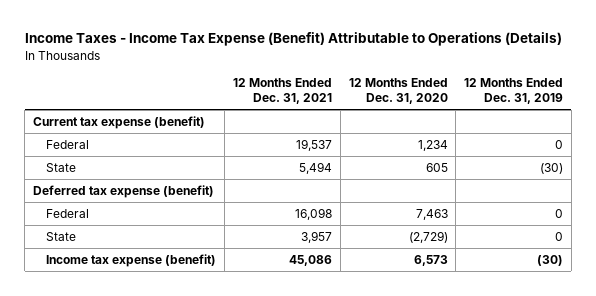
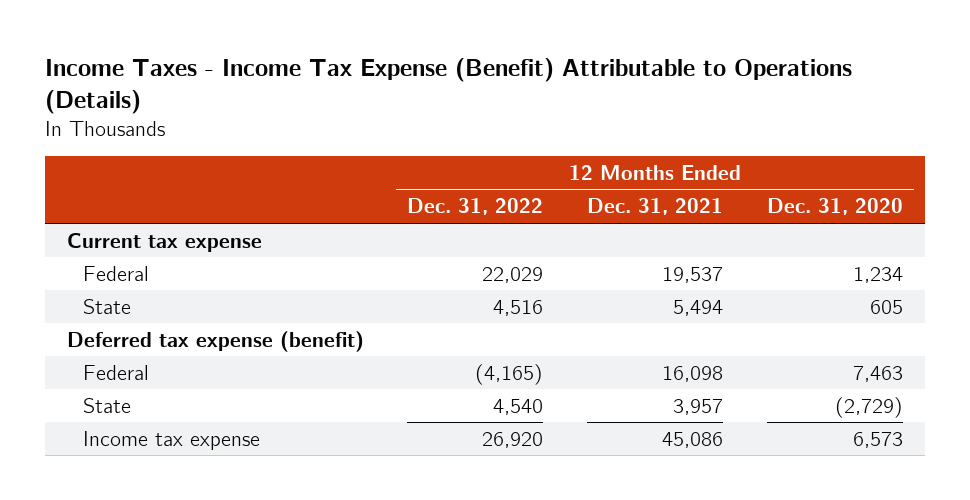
[464,78,564,105] 12 Months Ended Dec. 31, 2019 -> none
none -> [407,198,544,216] Dec. 31, 2022
[33,115,206,129] Current tax expense (benefit) -> [66,232,262,252] Current tax expense
[46,253,217,267] Income tax expense (benefit) -> [82,430,260,450] Income tax expense

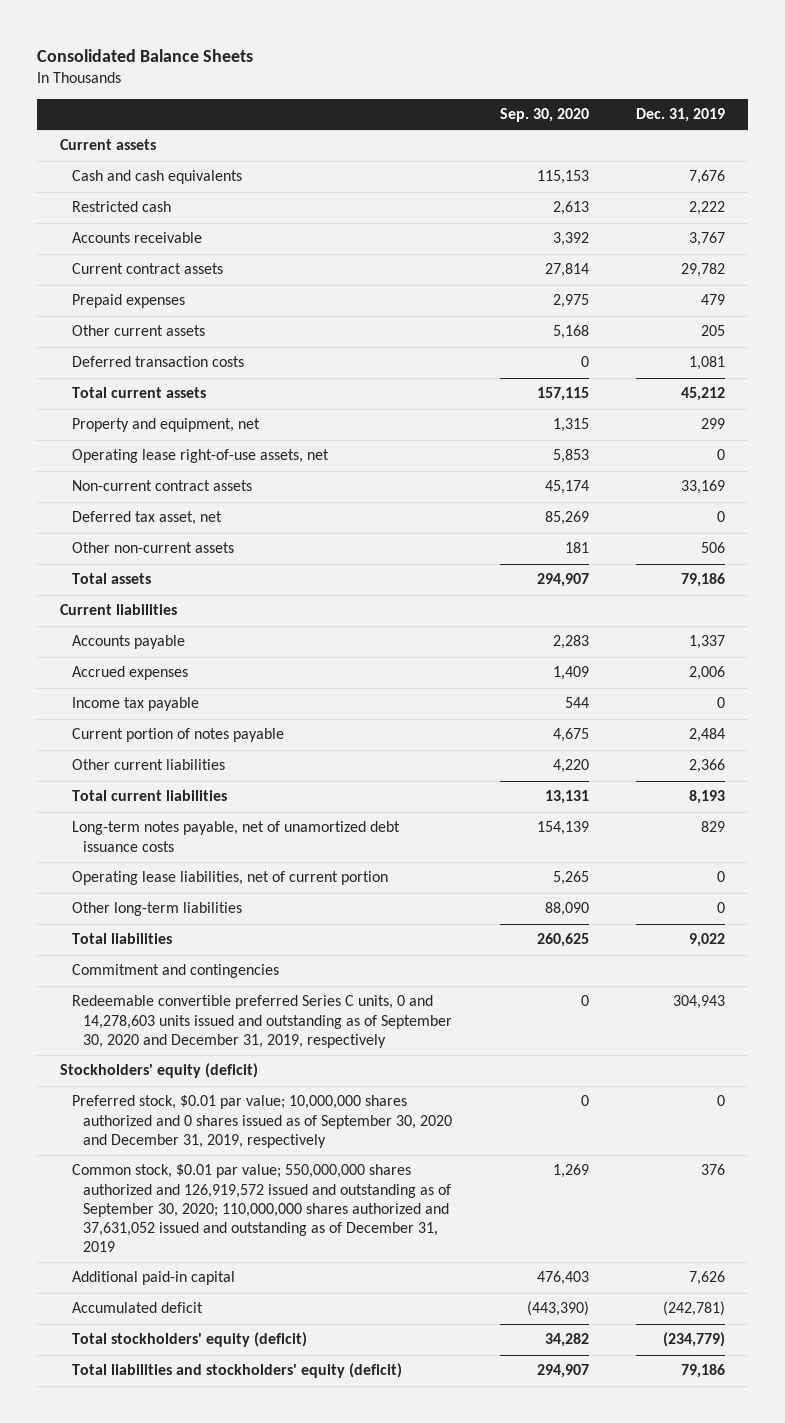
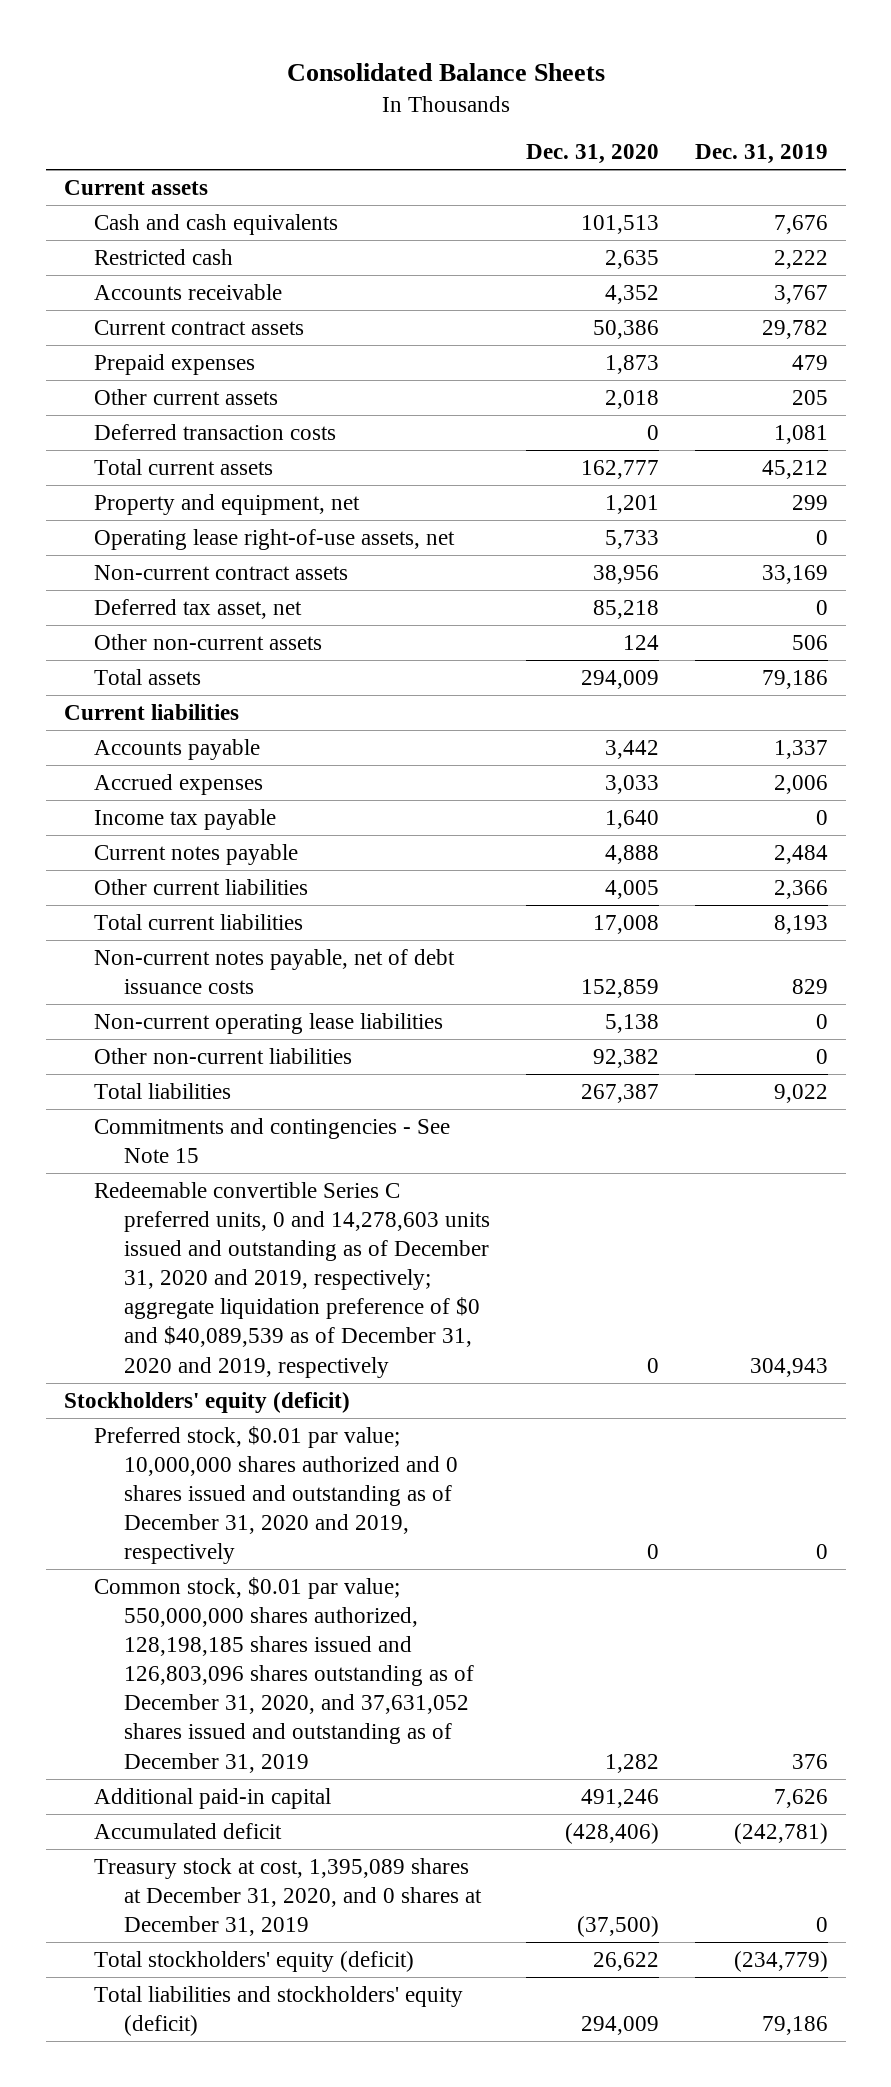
[499,108,589,123] Sep. 30, 2020 -> none
none -> [525,144,659,165] Dec. 31, 2020
[71,728,284,743] Current portion of notes payable -> [93,843,298,865] Current notes payable
[71,821,400,852] Long-term notes payable, net of unamortized debt issuance costs -> [93,948,455,994] Non-current notes payable, net of debt issuance costs
[71,871,388,886] Operating lease liabilities, net of current portion -> [93,1012,443,1034] Non-current operating lease liabilities
[71,902,242,917] Other long-term liabilities -> [93,1047,352,1064] Other non-current liabilities
[71,964,279,979] Commitment and contingencies -> [93,1117,450,1163] Commitments and contingencies - See Note 15
[71,995,453,1048] Redeemable convertible preferred Series C units, 0 and 14,278,603 units issued and outstanding as of September 30, 2020 and December 31, 2019, respectively -> [93,1181,490,1378] Redeemable convertible Series C preferred units, 0 and 14,278,603 units issued and outstanding as of December 31, 2020 and 2019, respectively; aggregate liquidation preference of $0 and $40,089,539 as of December 31, 2020 and 2019, respectively
[71,1095,453,1148] Preferred stock, $0.01 par value; 10,000,000 shares authorized and 0 shares issued as of September 30, 2020 and December 31, 2019, respectively -> [93,1425,458,1565] Preferred stock, $0.01 par value; 10,000,000 shares authorized and 0 shares issued and outstanding as of December 31, 2020 and 2019, respectively
[71,1164,452,1253] Common stock, $0.01 par value; 550,000,000 shares authorized and 126,919,572 issued and outstanding as of September 30, 2020; 110,000,000 shares authorized and 37,631,052 issued and outstanding as of December 31, 2019 -> [93,1576,474,1773] Common stock, $0.01 par value; 550,000,000 shares authorized, 128,198,185 shares issued and 126,803,096 shares outstanding as of December 31, 2020, and 37,631,052 shares issued and outstanding as of December 31, 2019
none -> [93,1857,482,1937] Treasury stock at cost, 1,395,089 shares at December 31, 2020, and 0 shares at December 31, 2019

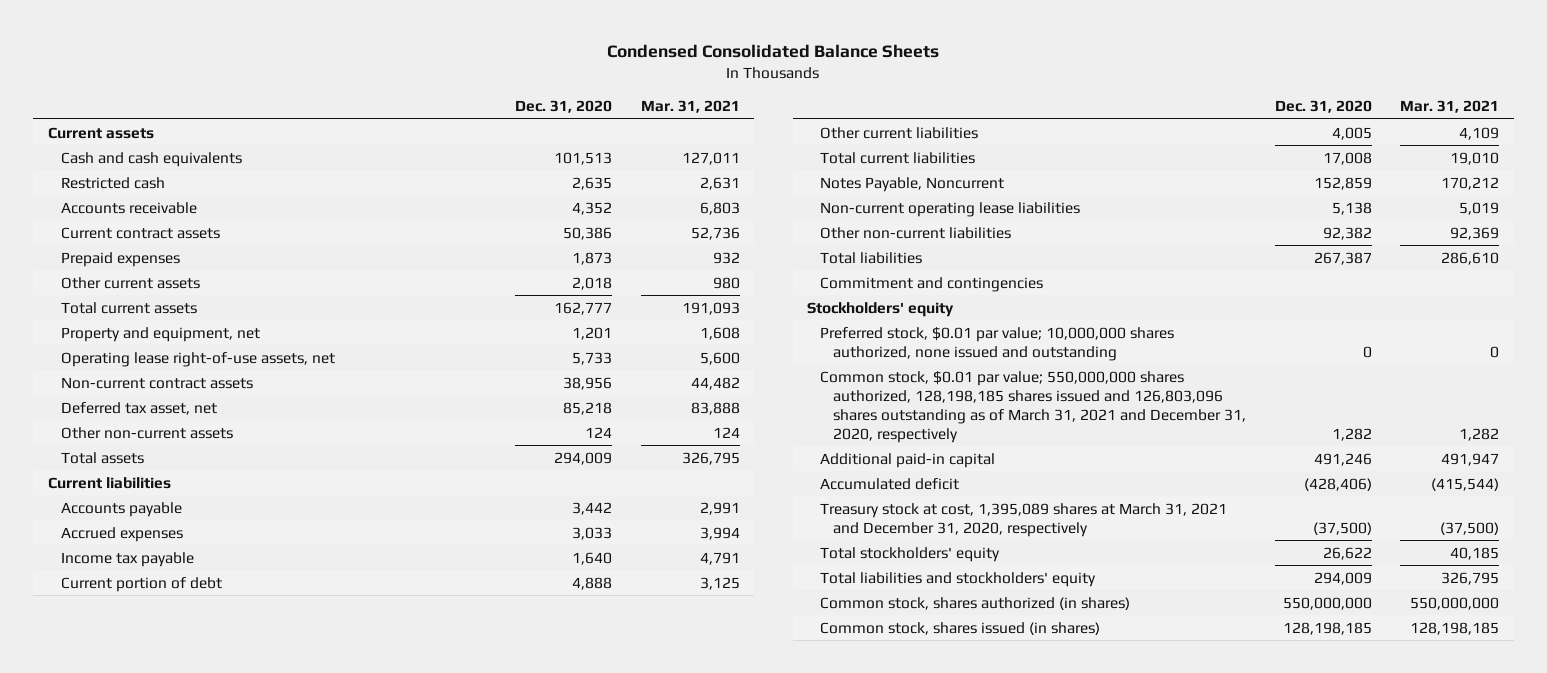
[286,63,605,82] Consolidated Balance Sheets -> [607,44,940,59] Condensed Consolidated Balance Sheets
[694,144,828,165] Dec. 31, 2019 -> none
none -> [640,100,740,114] Mar. 31, 2021
[93,423,336,440] Deferred transaction costs -> none
[93,843,298,865] Current notes payable -> [60,576,222,592] Current portion of debt
[93,948,455,994] Non-current notes payable, net of debt issuance costs -> [820,176,1005,192] Notes Payable, Noncurrent
[93,1181,490,1378] Redeemable convertible Series C preferred units, 0 and 14,278,603 units issued and outstanding as of December 31, 2020 and 2019, respectively; aggregate liquidation preference of $0 and $40,089,539 as of December 31, 2020 and 2019, respectively -> none
[93,1117,450,1163] Commitments and contingencies - See Note 15 -> [820,276,1044,292] Commitment and contingencies
[63,1391,350,1413] Stockholders' equity (deficit) -> [807,301,955,317] Stockholders' equity
[93,1425,458,1565] Preferred stock, $0.01 par value; 10,000,000 shares authorized and 0 shares issued and outstanding as of December 31, 2020 and 2019, respectively -> [820,326,1175,361] Preferred stock, $0.01 par value; 10,000,000 shares authorized, none issued and outstanding
[93,1576,474,1773] Common stock, $0.01 par value; 550,000,000 shares authorized, 128,198,185 shares issued and 126,803,096 shares outstanding as of December 31, 2020, and 37,631,052 shares issued and outstanding as of December 31, 2019 -> [820,370,1247,443] Common stock, $0.01 par value; 550,000,000 shares authorized, 128,198,185 shares issued and 126,803,096 shares outstanding as of March 31, 2021 and December 31, 2020, respectively
[93,1857,482,1937] Treasury stock at cost, 1,395,089 shares at December 31, 2020, and 0 shares at December 31, 2019 -> [820,502,1228,537] Treasury stock at cost, 1,395,089 shares at March 31, 2021 and December 31, 2020, respectively
[93,1950,414,1972] Total stockholders' equity (deficit) -> [820,546,1001,562] Total stockholders' equity
[93,1985,463,2036] Total liabilities and stockholders' equity (deficit) -> [820,571,1097,587] Total liabilities and stockholders' equity
none -> [820,596,1131,610] Common stock, shares authorized (in shares)
none -> [820,621,1101,635] Common stock, shares issued (in shares)

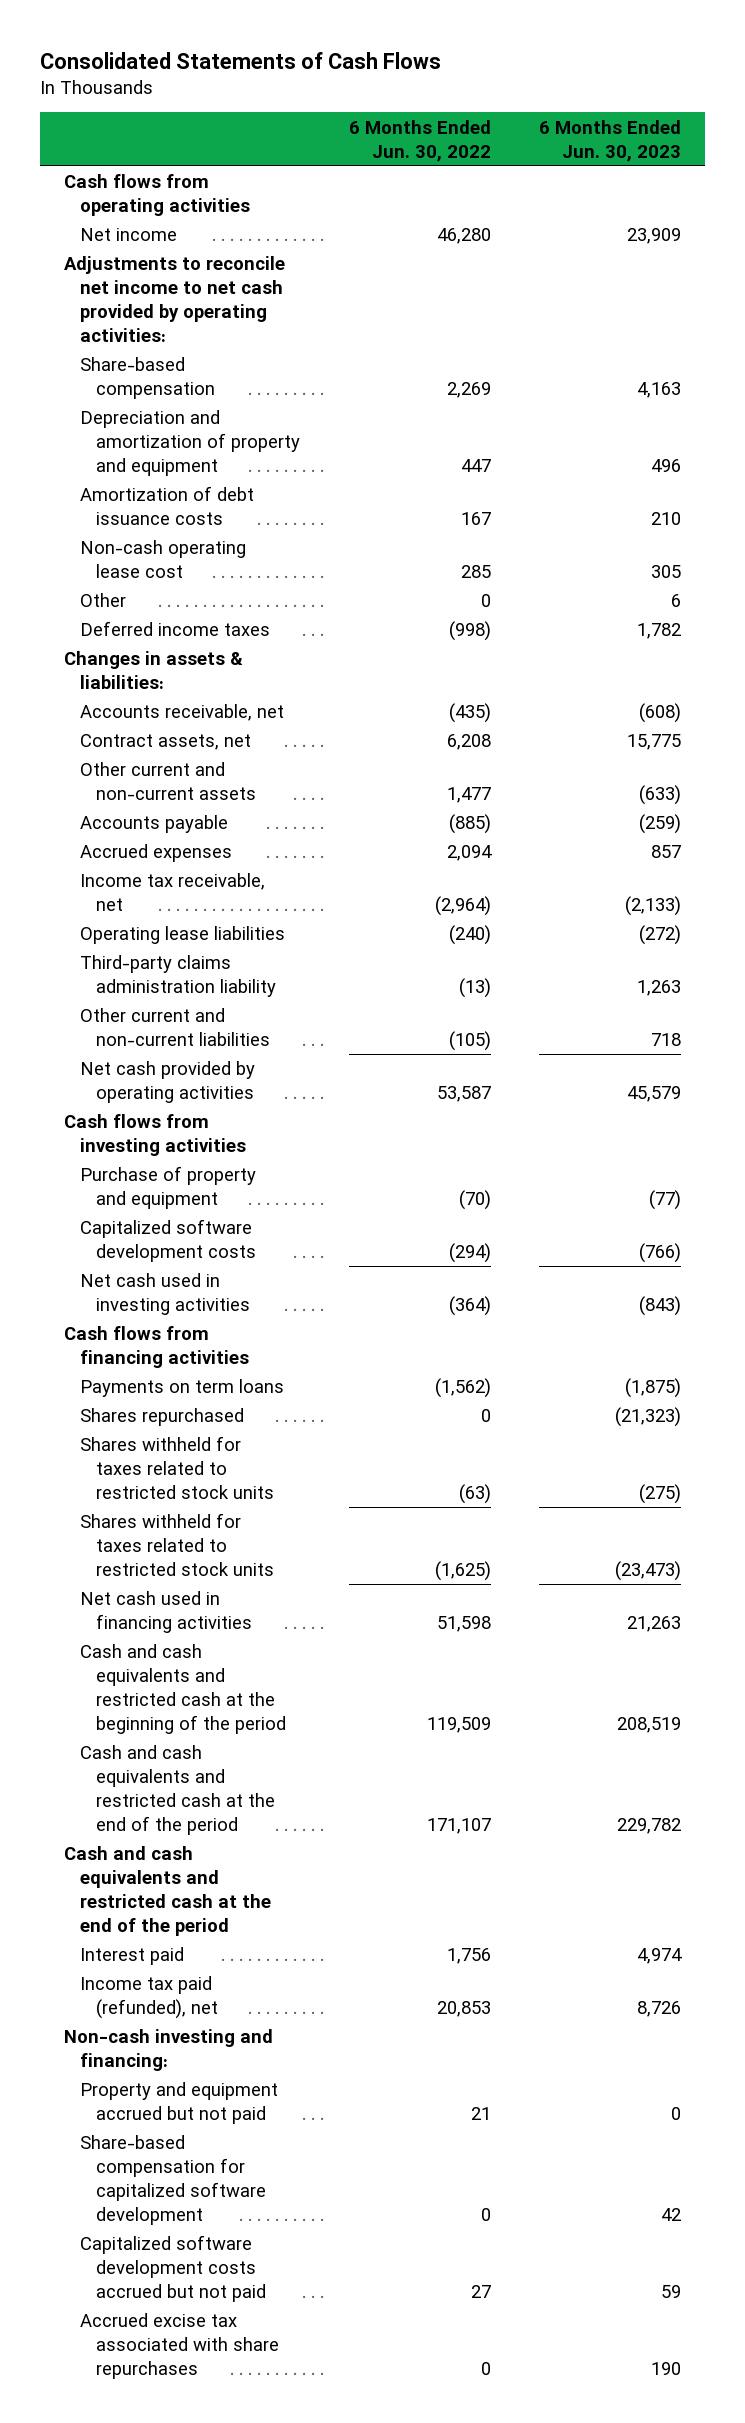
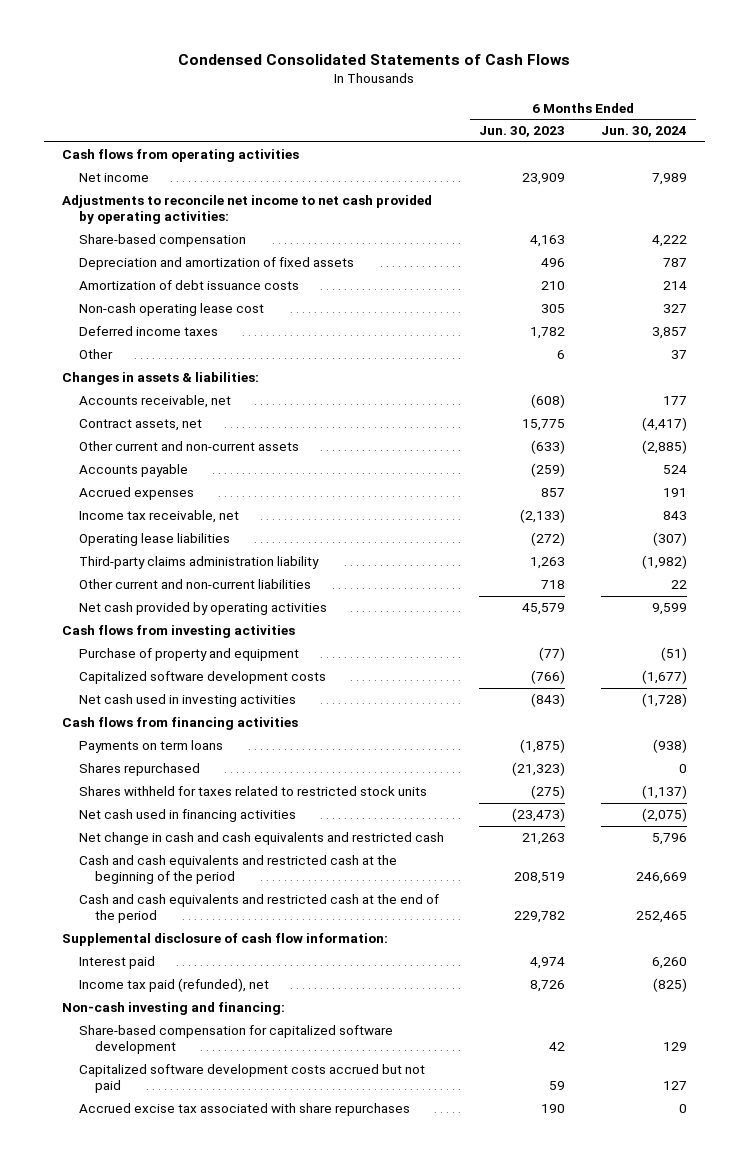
[40,51,442,69] Consolidated Statements of Cash Flows -> [178,54,571,66] Condensed Consolidated Statements of Cash Flows
[348,119,491,162] 6 Months Ended Jun. 30, 2022 -> none
none -> [600,126,687,138] Jun. 30, 2024
[80,410,301,477] Depreciation and amortization of property and equipment -> [78,257,354,271] Depreciation and amortization of fixed assets
[80,593,127,608] Other -> [78,349,113,360] Other
[80,1513,275,1577] Shares withheld for taxes related to restricted stock units -> [78,809,296,823] Net cash used in financing activities
[80,1591,253,1634] Net cash used in financing activities -> [78,832,444,846] Net change in cash and cash equivalents and restricted cash
[64,1846,272,1937] Cash and cash equivalents and restricted cash at the end of the period -> [62,933,389,947] Supplemental disclosure of cash flow information:
[80,2082,279,2125] Property and equipment accrued but not paid -> none

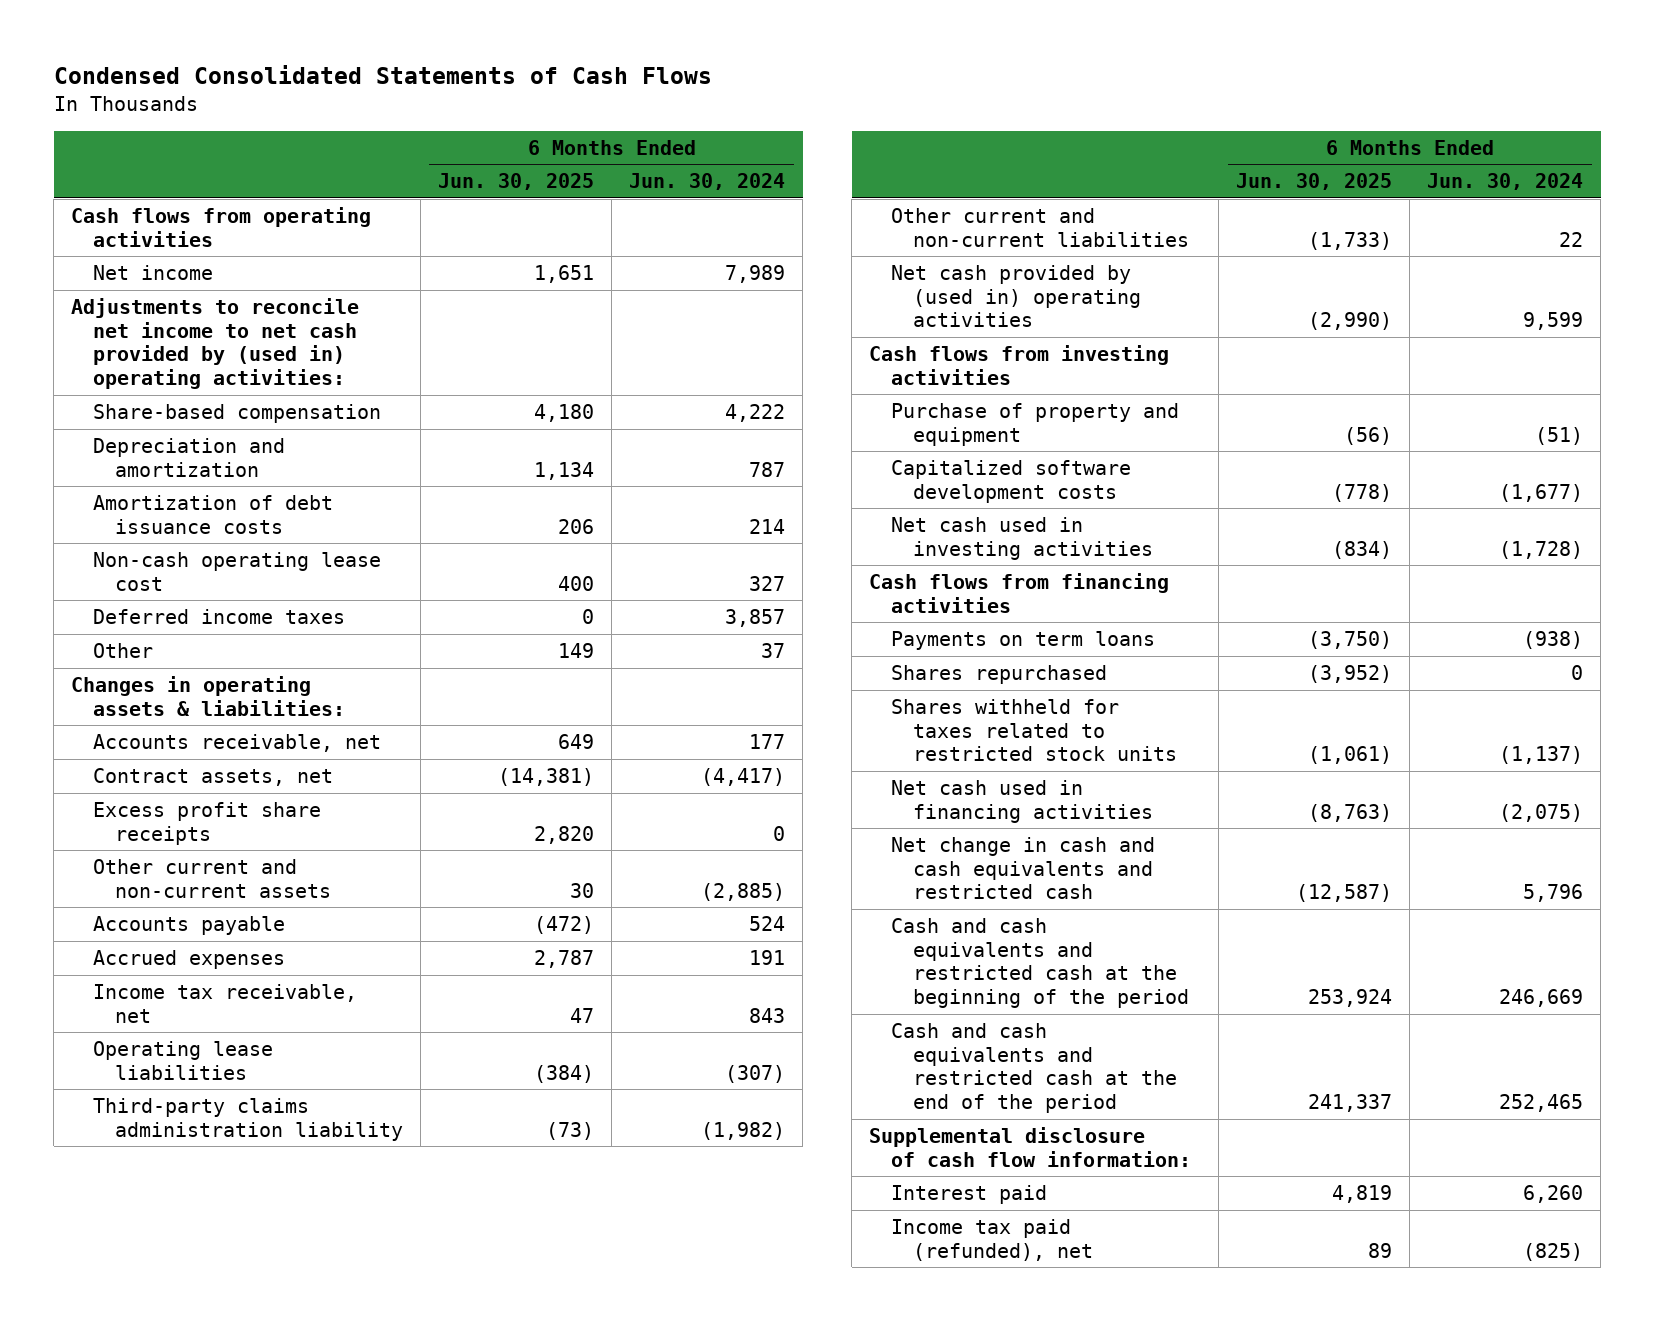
[479,126,566,138] Jun. 30, 2023 -> none
none -> [438,173,595,191] Jun. 30, 2025
[62,195,433,225] Adjustments to reconcile net income to net cash provided by operating activities: -> [71,297,360,390] Adjustments to reconcile net income to net cash provided by (used in) operating activities:
[78,257,354,271] Depreciation and amortization of fixed assets -> [93,437,286,477] Depreciation and amortization
[62,372,260,386] Changes in assets & liabilities: -> [71,675,346,716] Changes in operating assets & liabilities:
none -> [93,801,322,845] Excess profit share receipts
[78,602,327,616] Net cash provided by operating activities -> [891,264,1142,328] Net cash provided by (used in) operating activities
[62,1002,286,1016] Non-cash investing and financing: -> none
[78,1025,393,1055] Share-based compensation for capitalized software development -> none
[78,1064,425,1094] Capitalized software development costs accrued but not paid -> none
[78,1103,410,1117] Accrued excise tax associated with share repurchases -> none

